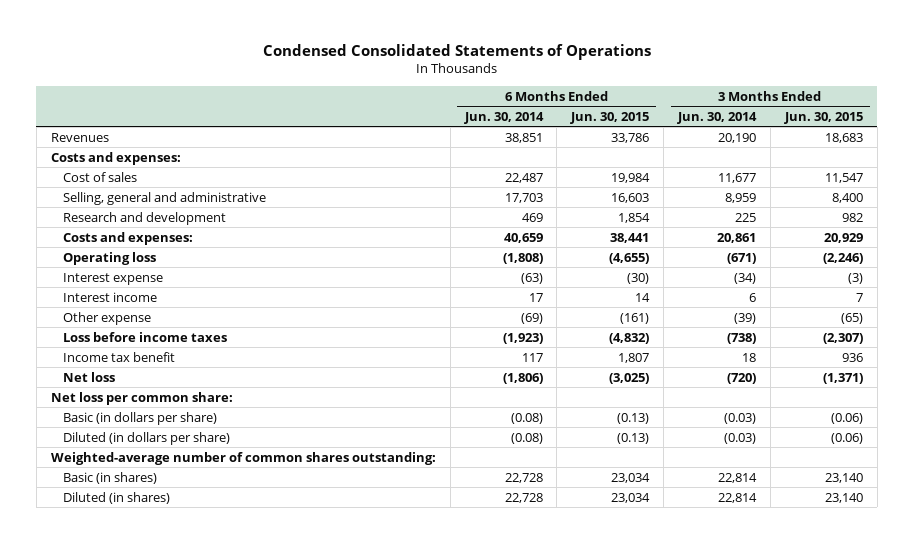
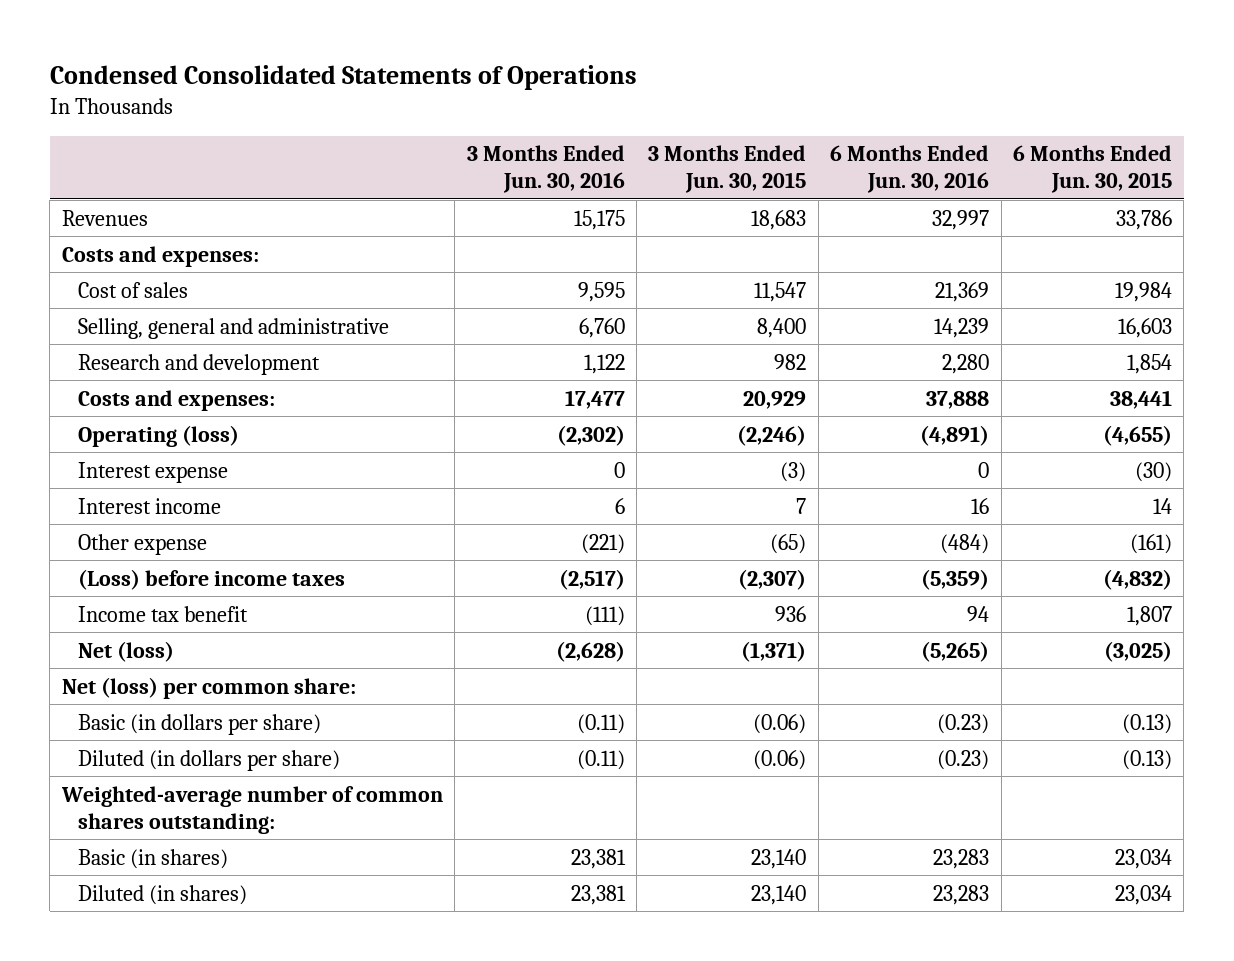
[463,111,544,124] Jun. 30, 2014 -> none
[677,111,758,124] Jun. 30, 2014 -> none
none -> [466,145,625,194] 3 Months Ended Jun. 30, 2016
none -> [830,145,990,194] 6 Months Ended Jun. 30, 2016
[62,251,156,265] Operating loss -> [77,424,239,447] Operating (loss)
[62,331,227,342] Loss before income taxes -> [77,568,345,590] (Loss) before income taxes
[62,371,115,382] Net loss -> [77,640,174,662] Net (loss)
[50,391,233,405] Net loss per common share: -> [61,676,356,699] Net (loss) per common share:

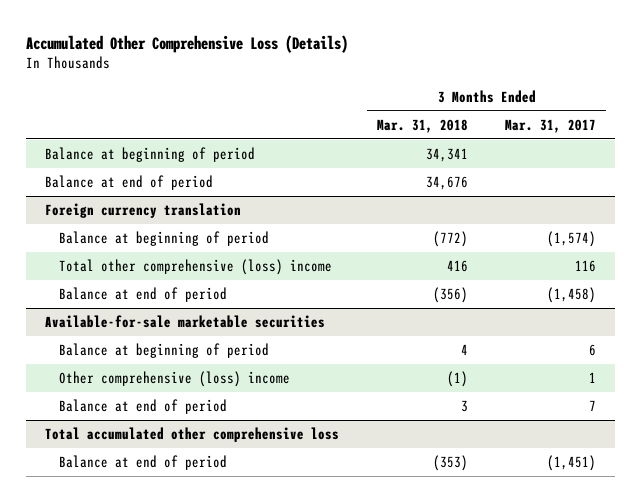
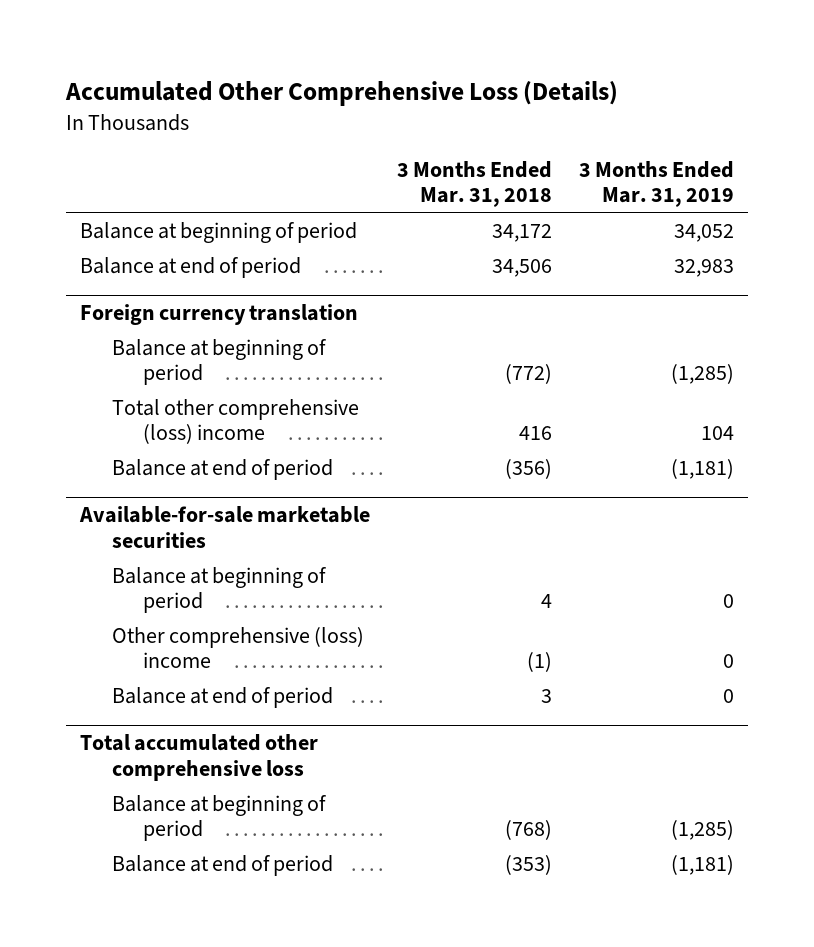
[505,118,597,133] Mar. 31, 2017 -> none
none -> [579,160,735,208] 3 Months Ended Mar. 31, 2019
[425,148,468,163] 34,341 -> [491,223,552,242] 34,172
[425,176,468,191] 34,676 -> [491,258,552,277] 34,506
none -> [111,794,327,842] Balance at beginning of period

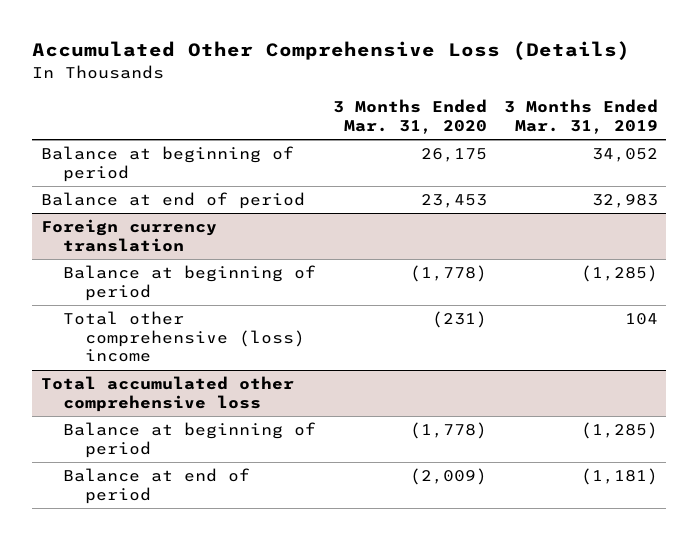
[396,160,552,208] 3 Months Ended Mar. 31, 2018 -> none
none -> [332,99,487,135] 3 Months Ended Mar. 31, 2020
[111,458,333,480] Balance at end of period -> none
[78,506,370,548] Available-for-sale marketable securities -> none
[111,566,327,614] Balance at beginning of period -> none
[111,626,364,669] Other comprehensive (loss) income -> none
[111,686,333,708] Balance at end of period -> none

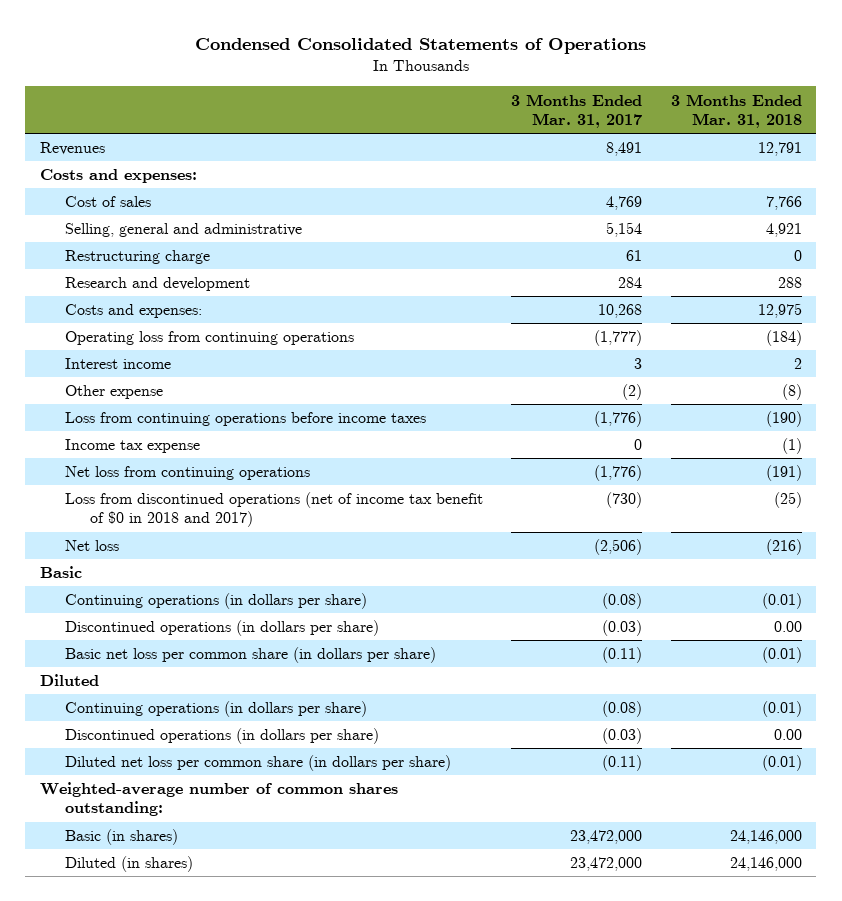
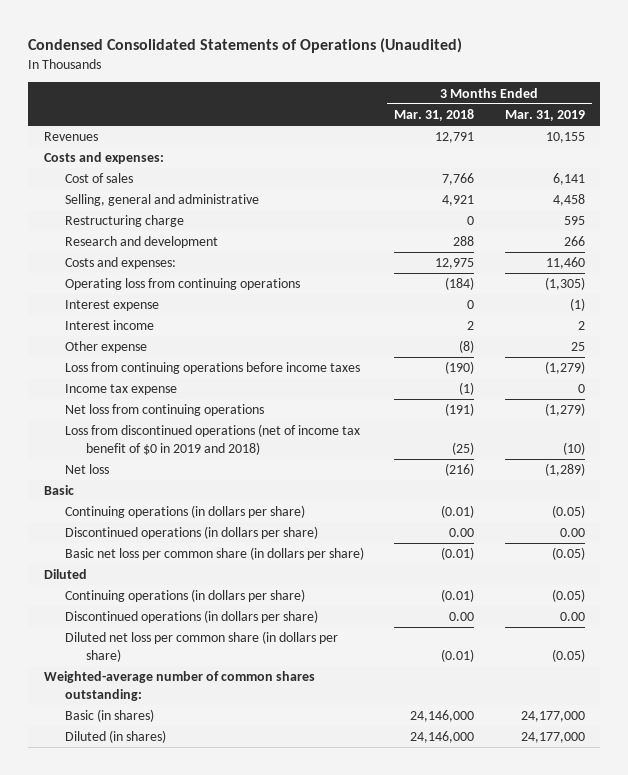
[194,37,646,54] Condensed Consolidated Statements of Operations -> [28,37,463,53] Condensed Consolidated Statements of Operations (Unaudited)
[511,93,643,128] 3 Months Ended Mar. 31, 2017 -> none
none -> [504,109,585,121] Mar. 31, 2019
none -> [64,300,159,312] Interest expense
[64,492,483,528] Loss from discontinued operations (net of income tax benefit of $0 in 2018 and 2017) -> [64,424,360,455] Loss from discontinued operations (net of income tax benefit of $0 in 2019 and 2018)

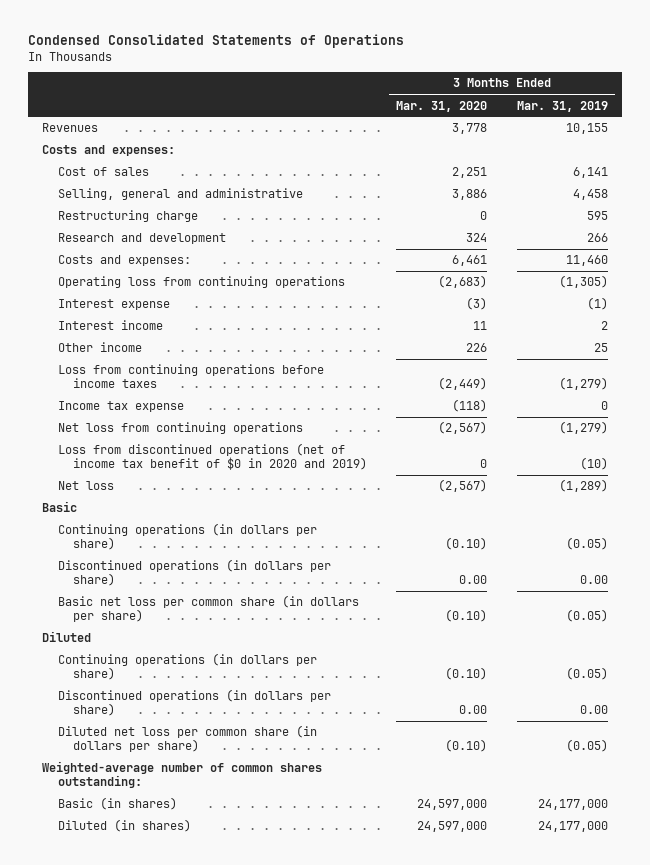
[28,37,463,53] Condensed Consolidated Statements of Operations (Unaudited) -> [27,34,404,49] Condensed Consolidated Statements of Operations
[394,108,475,121] Mar. 31, 2018 -> none
none -> [396,100,488,112] Mar. 31, 2020
[64,341,147,354] Other expense -> [57,342,142,353] Other income
[64,424,360,455] Loss from discontinued operations (net of income tax benefit of $0 in 2019 and 2018) -> [57,443,367,471] Loss from discontinued operations (net of income tax benefit of $0 in 2020 and 2019)

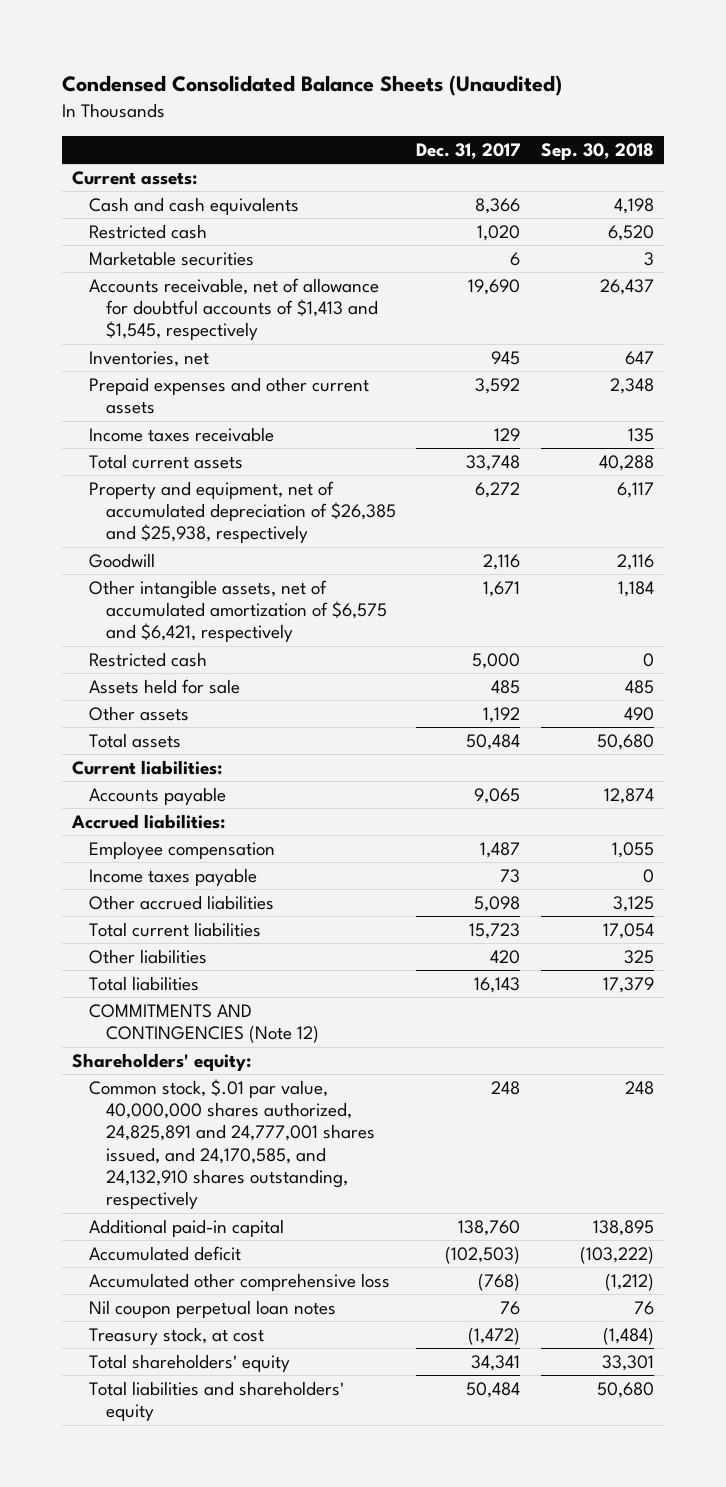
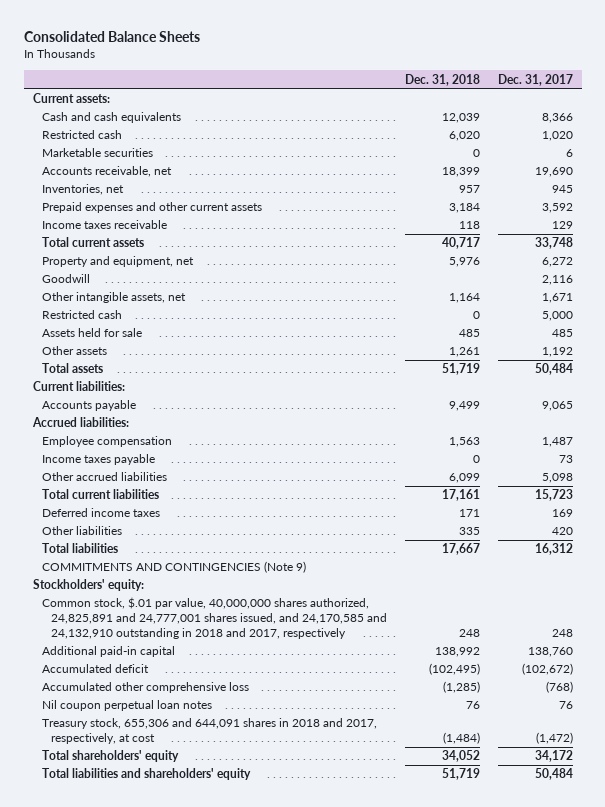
[61,75,562,97] Condensed Consolidated Balance Sheets (Unaudited) -> [23,31,200,43] Consolidated Balance Sheets
[540,142,654,160] Sep. 30, 2018 -> none
none -> [404,73,480,86] Dec. 31, 2018
[88,277,379,341] Accounts receivable, net of allowance for doubtful accounts of $1,413 and $1,545, respectively -> [41,166,172,178] Accounts receivable, net
[88,480,397,544] Property and equipment, net of accumulated depreciation of $26,385 and $25,938, respectively -> [41,256,194,268] Property and equipment, net
[88,579,388,643] Other intangible assets, net of accumulated amortization of $6,575 and $6,421, respectively -> [41,292,186,304] Other intangible assets, net
none -> [41,508,160,518] Deferred income taxes
[71,1052,251,1071] Shareholders' equity: -> none
[474,976,521,993] 16,143 -> [534,543,573,556] 16,312
[88,1003,320,1044] COMMITMENTS AND CONTINGENCIES (Note 12) -> [41,561,306,574] COMMITMENTS AND CONTINGENCIES (Note 9)
none -> [32,579,144,592] Stockholders' equity:
[88,1078,376,1210] Common stock, $.01 par value, 40,000,000 shares authorized, 24,825,891 and 24,777,001 shares issued, and 24,170,585, and 24,132,910 shares outstanding, respectively -> [41,597,387,640] Common stock, $.01 par value, 40,000,000 shares authorized, 24,825,891 and 24,777,001 shares issued, and 24,170,585 and 24,132,910 outstanding in 2018 and 2017, respectively
[445,1245,521,1264] (102,503) -> [521,663,573,676] (102,672)
[88,1326,264,1345] Treasury stock, at cost -> [41,718,377,745] Treasury stock, 655,306 and 644,091 shares in 2018 and 2017, respectively, at cost
[471,1354,521,1371] 34,341 -> [534,750,573,763] 34,172

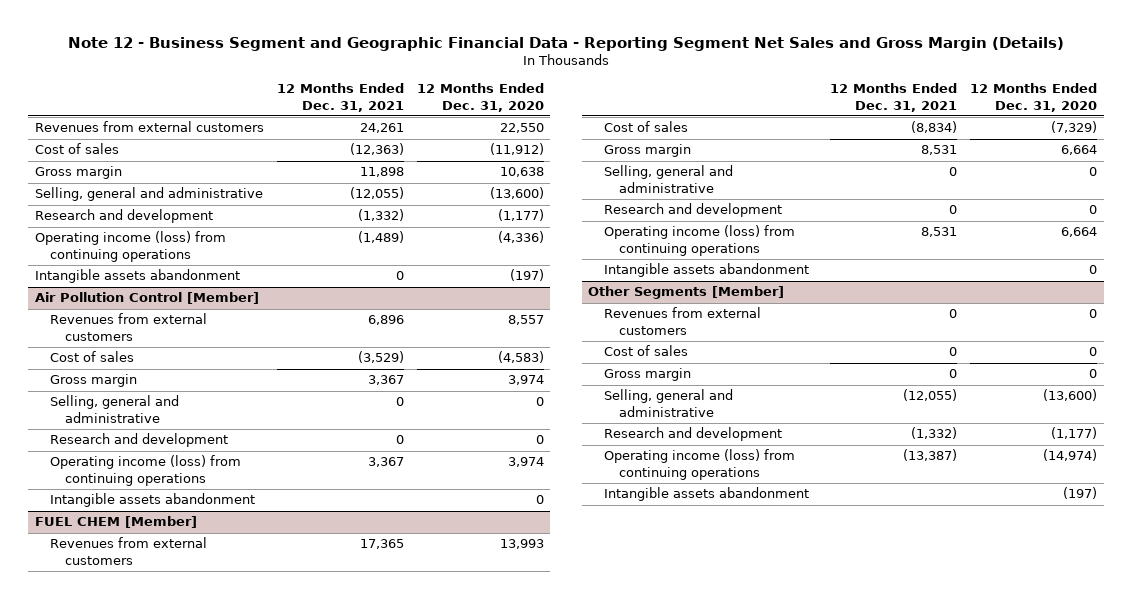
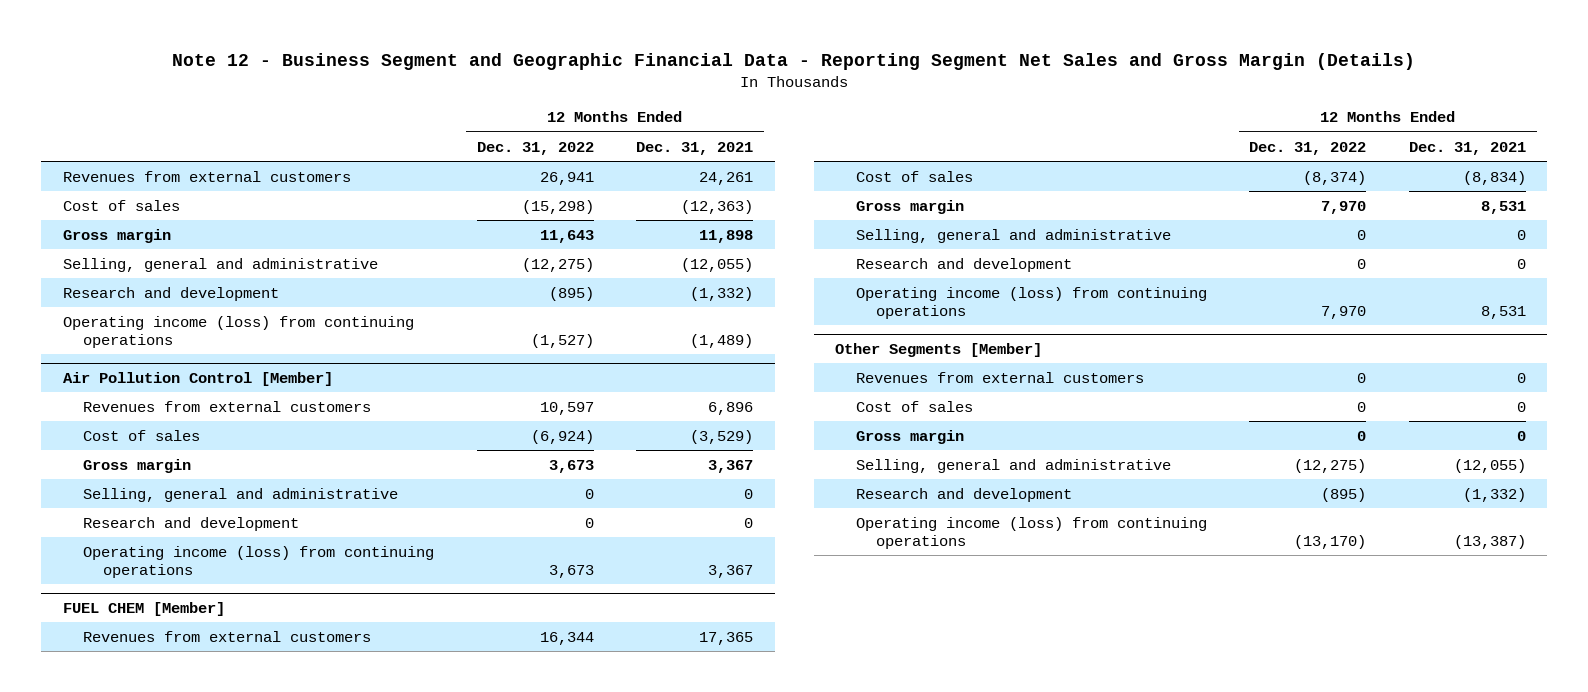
[416,83,544,112] 12 Months Ended Dec. 31, 2020 -> none
none -> [476,141,594,155] Dec. 31, 2022
[34,269,240,284] Intangible assets abandonment -> none
[50,493,256,508] Intangible assets abandonment -> none
[603,263,809,278] Intangible assets abandonment -> none
[603,487,809,502] Intangible assets abandonment -> none

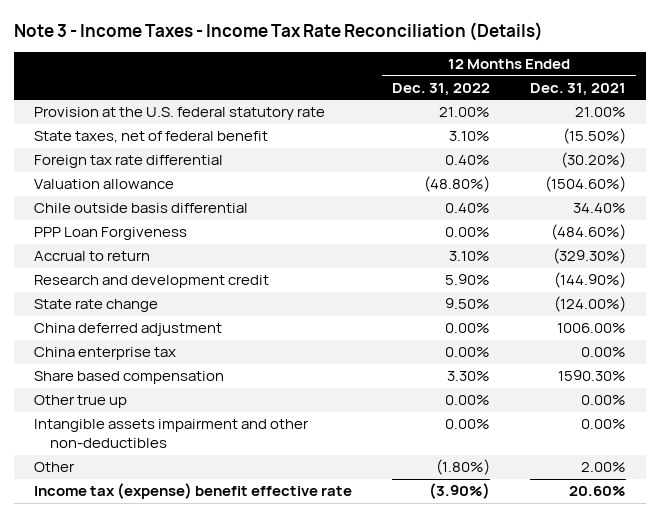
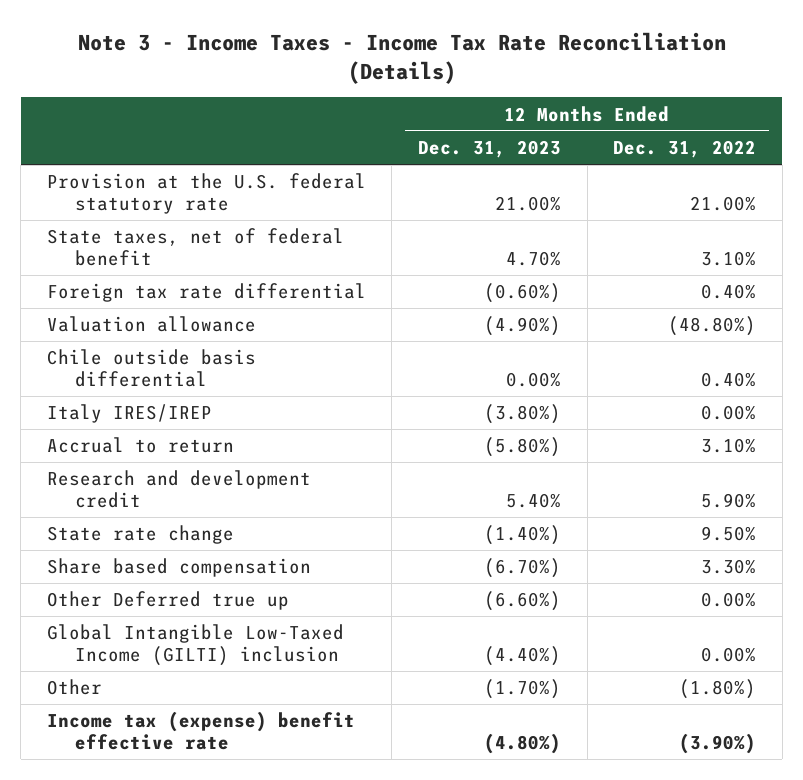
[529,82,626,96] Dec. 31, 2021 -> none
none -> [418,139,562,158] Dec. 31, 2023
[33,227,187,241] PPP Loan Forgiveness -> none
none -> [46,404,212,424] Italy IRES/IREP
[33,323,222,337] China deferred adjustment -> none
[33,347,176,361] China enterprise tax -> none
[33,419,309,449] Intangible assets impairment and other non-deductibles -> none
[33,395,127,409] Other true up -> [46,591,289,611] Other Deferred true up
none -> [46,624,344,667] Global Intangible Low-Taxed Income (GILTI) inclusion

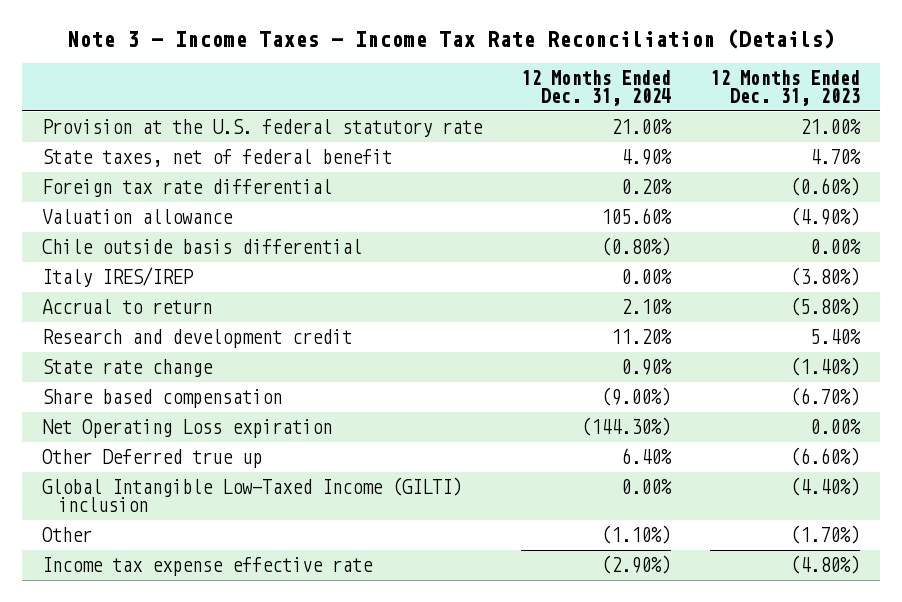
[613,139,757,158] Dec. 31, 2022 -> none
none -> [521,69,672,106] 12 Months Ended Dec. 31, 2024
none -> [42,419,333,439] Net Operating Loss expiration
[46,711,355,751] Income tax (expense) benefit effective rate -> [42,557,374,577] Income tax expense effective rate

